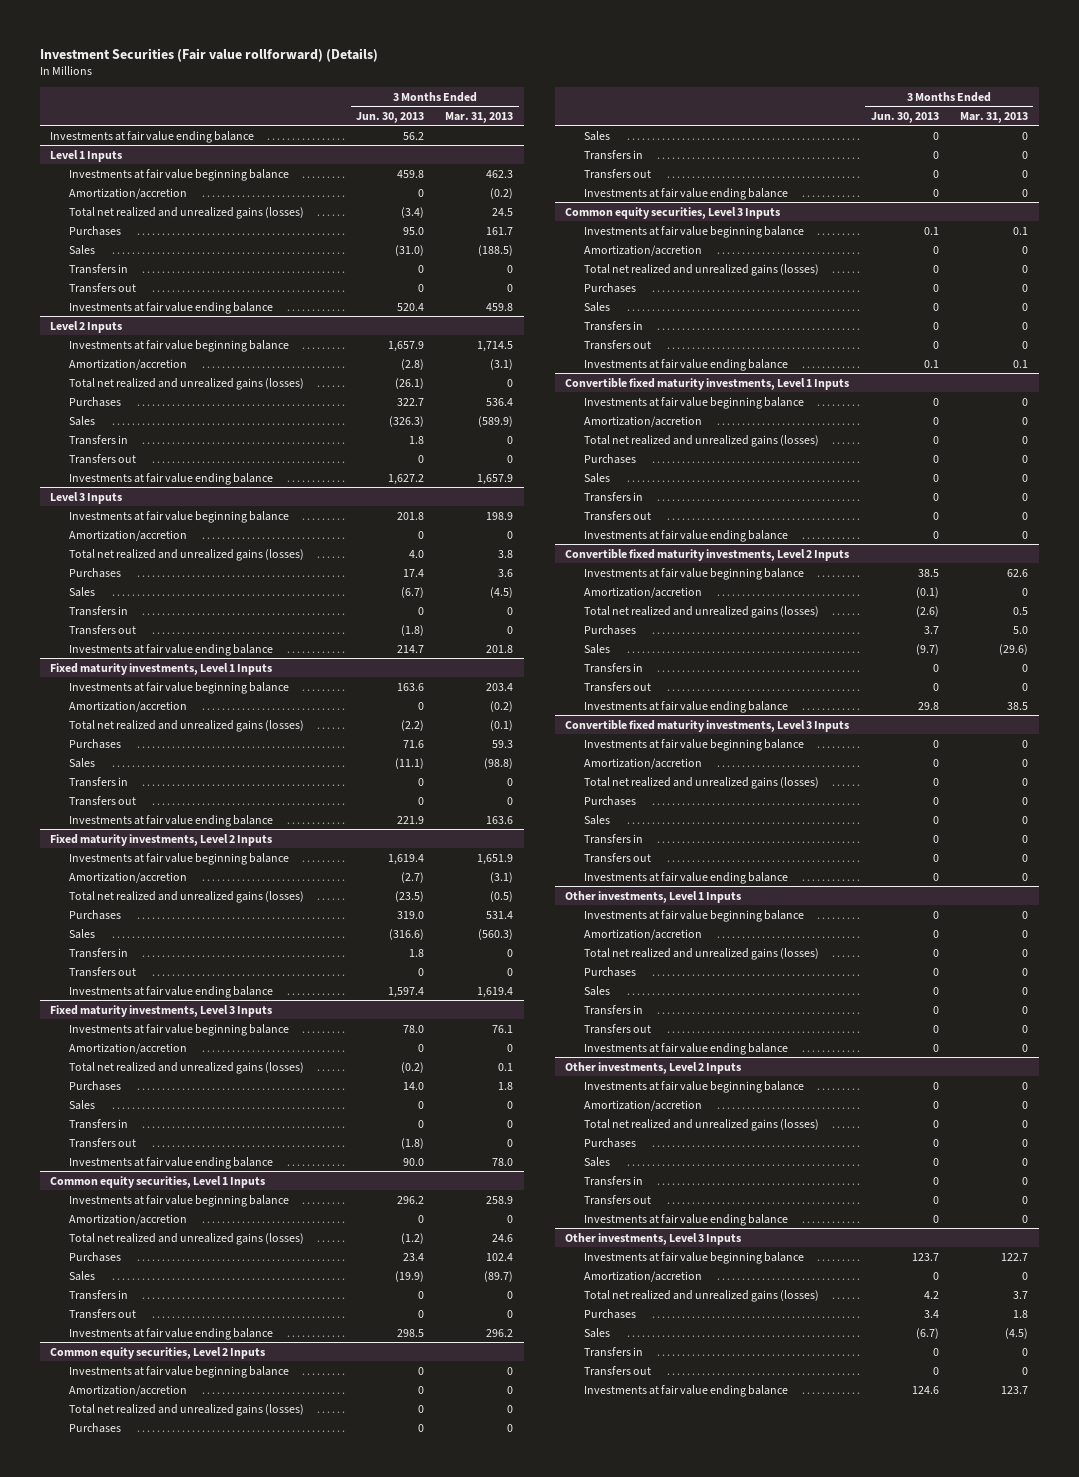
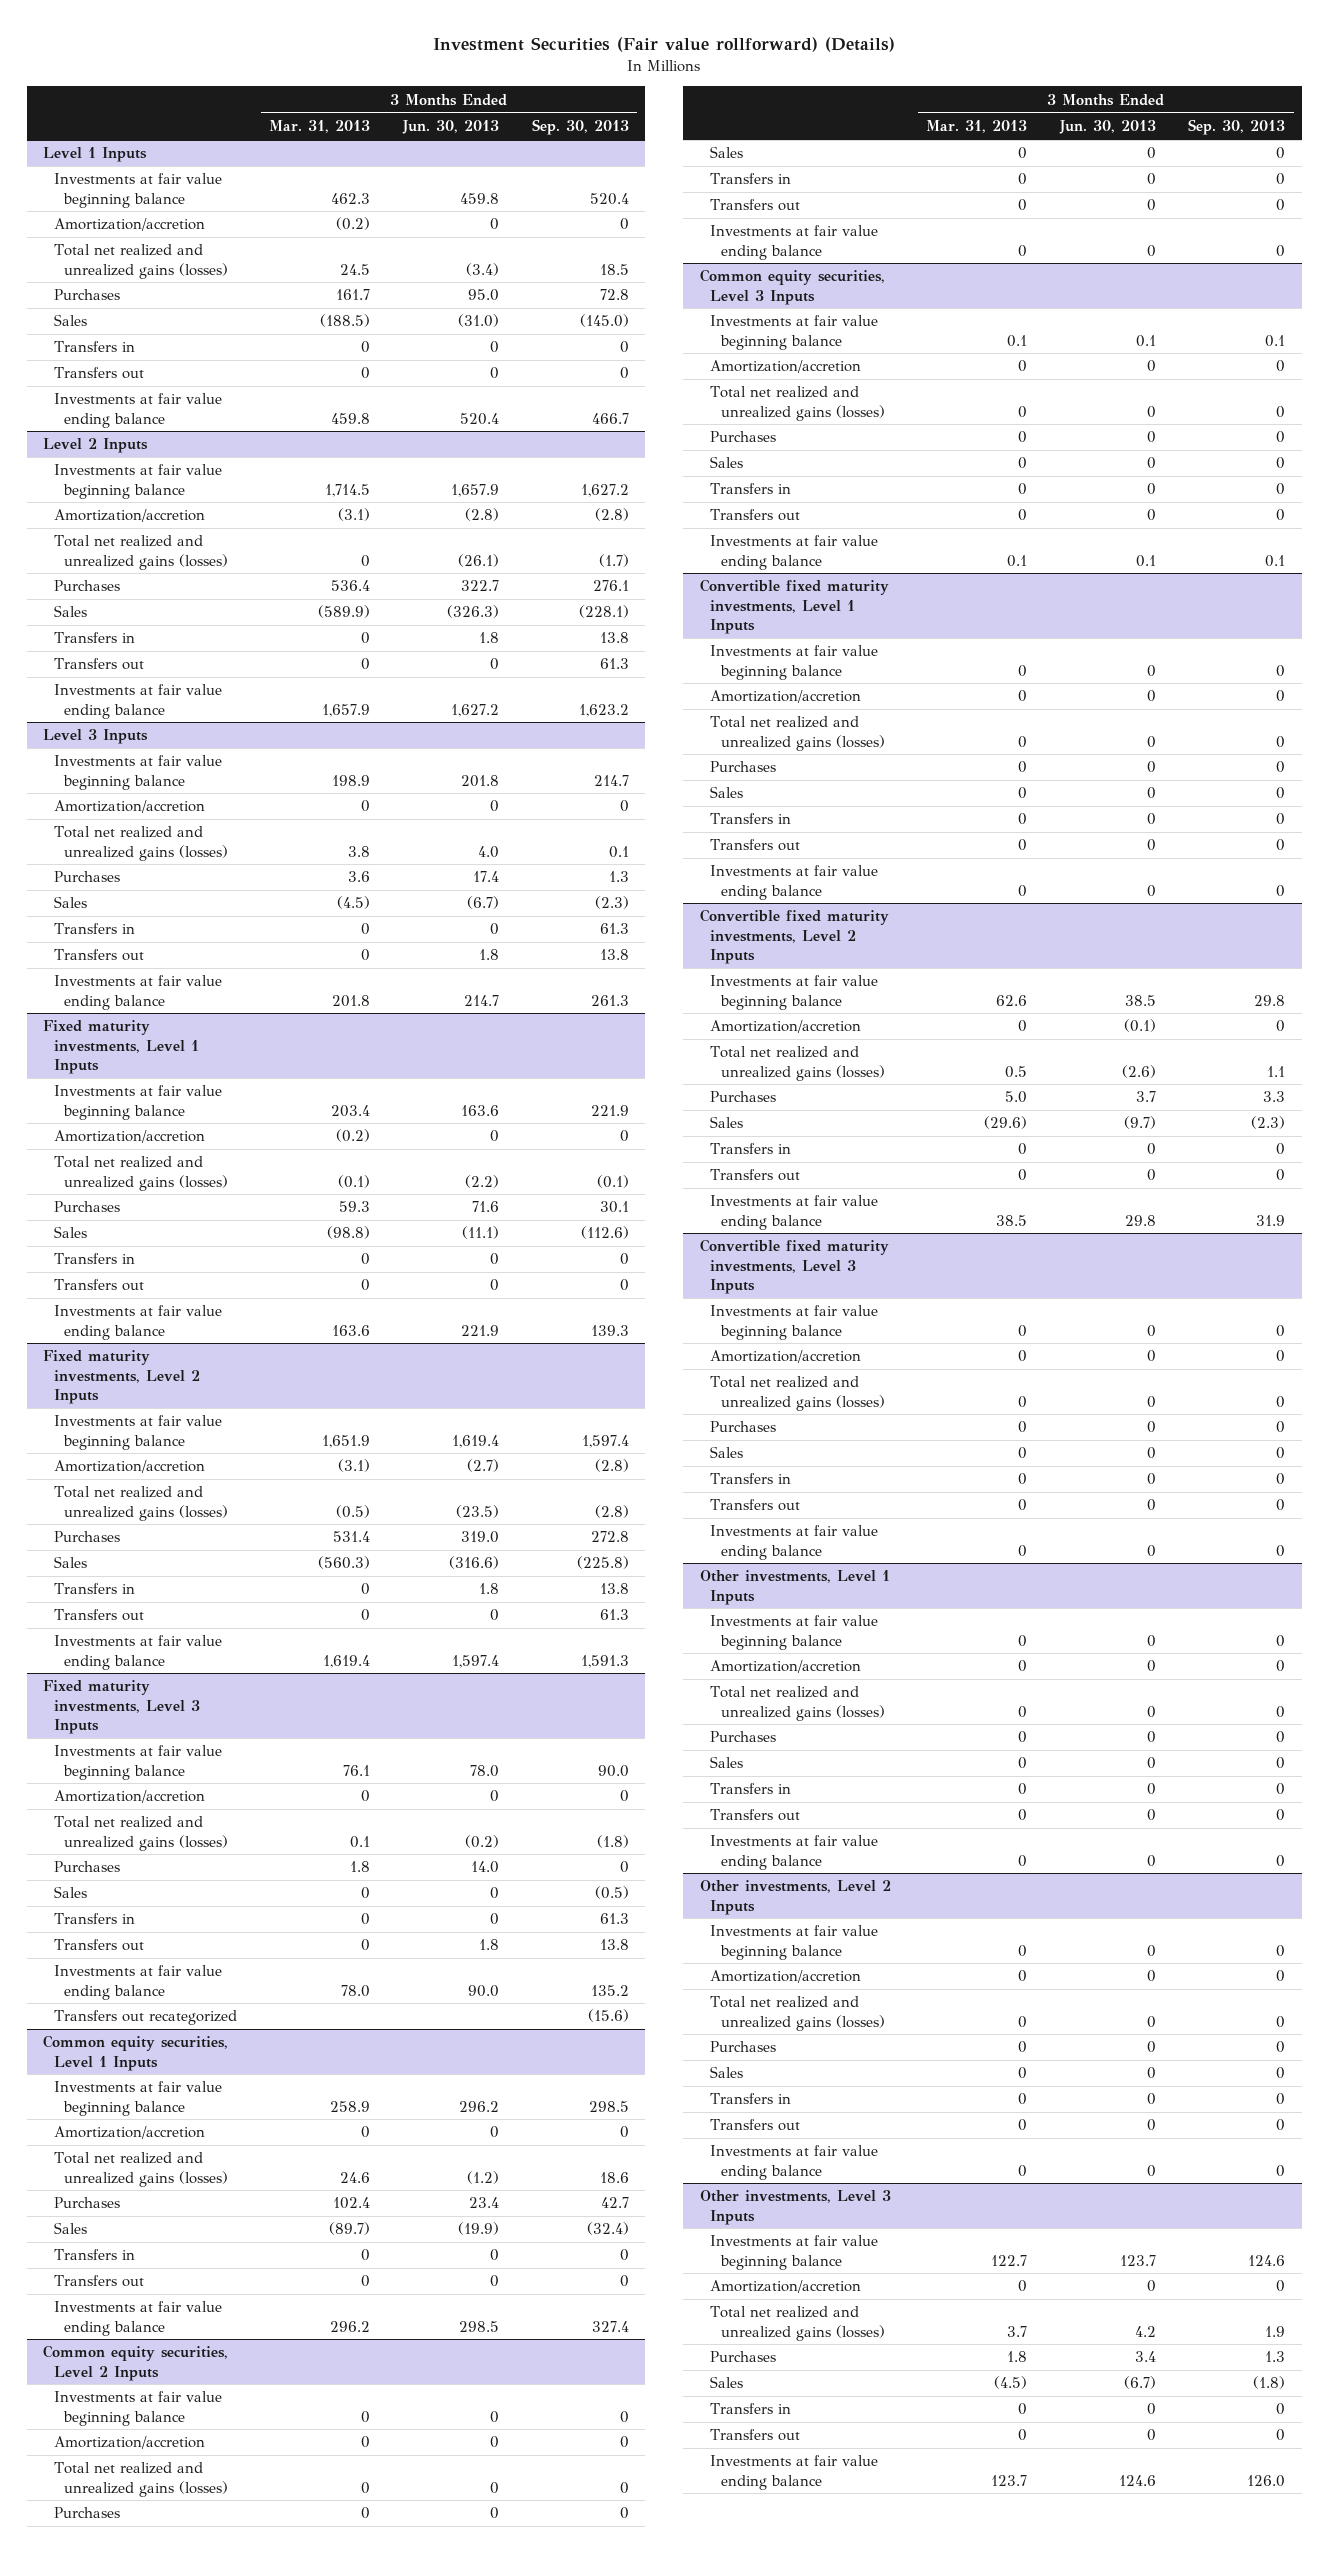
none -> [531,119,629,136] Sep. 30, 2013
[50,130,255,143] Investments at fair value ending balance -> none
[400,624,424,636] (1.8) -> [479,949,500,961] 1.8
[400,1137,424,1149] (1.8) -> [479,1939,500,1951] 1.8
none -> [53,2010,237,2026] Transfers out recategorized

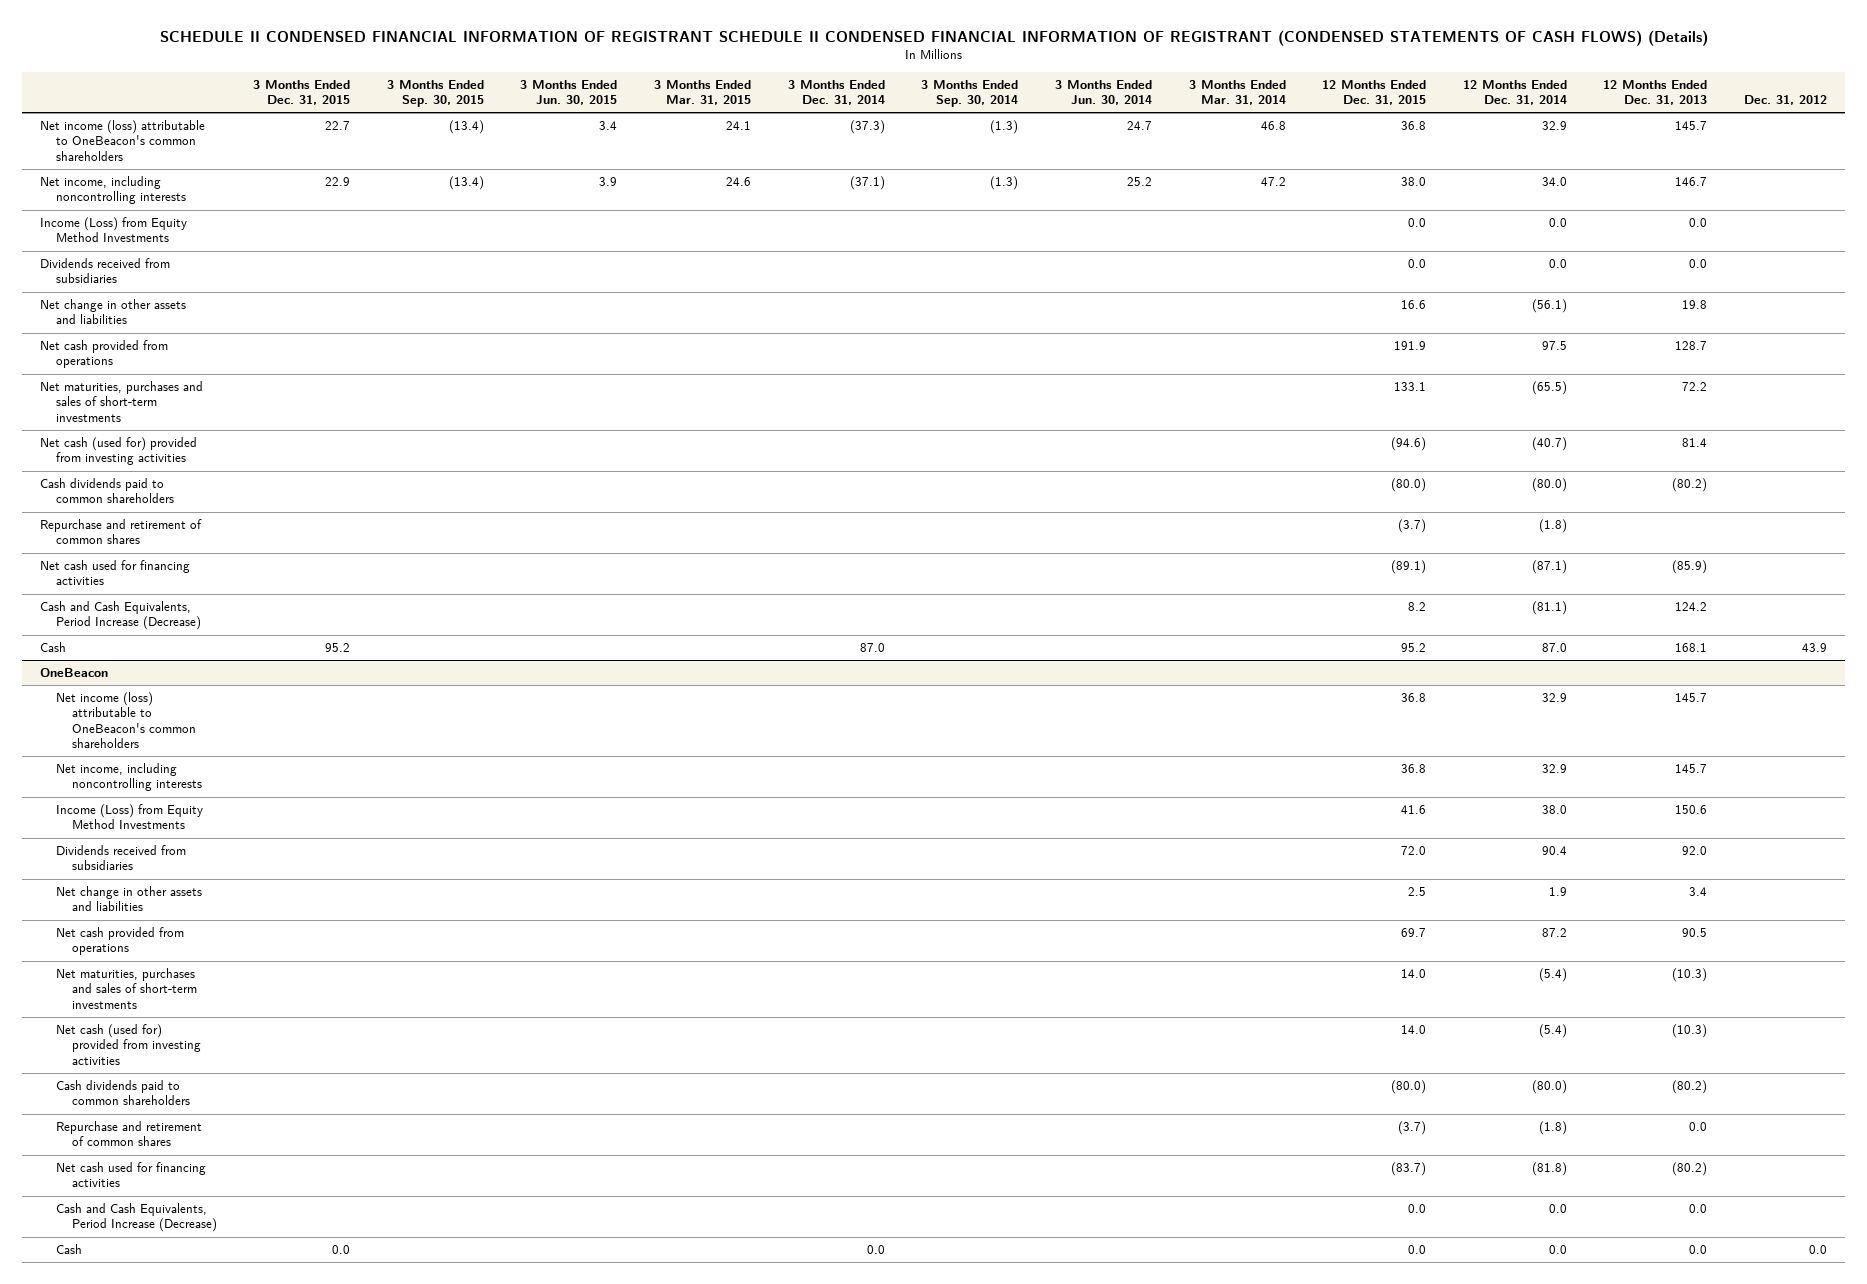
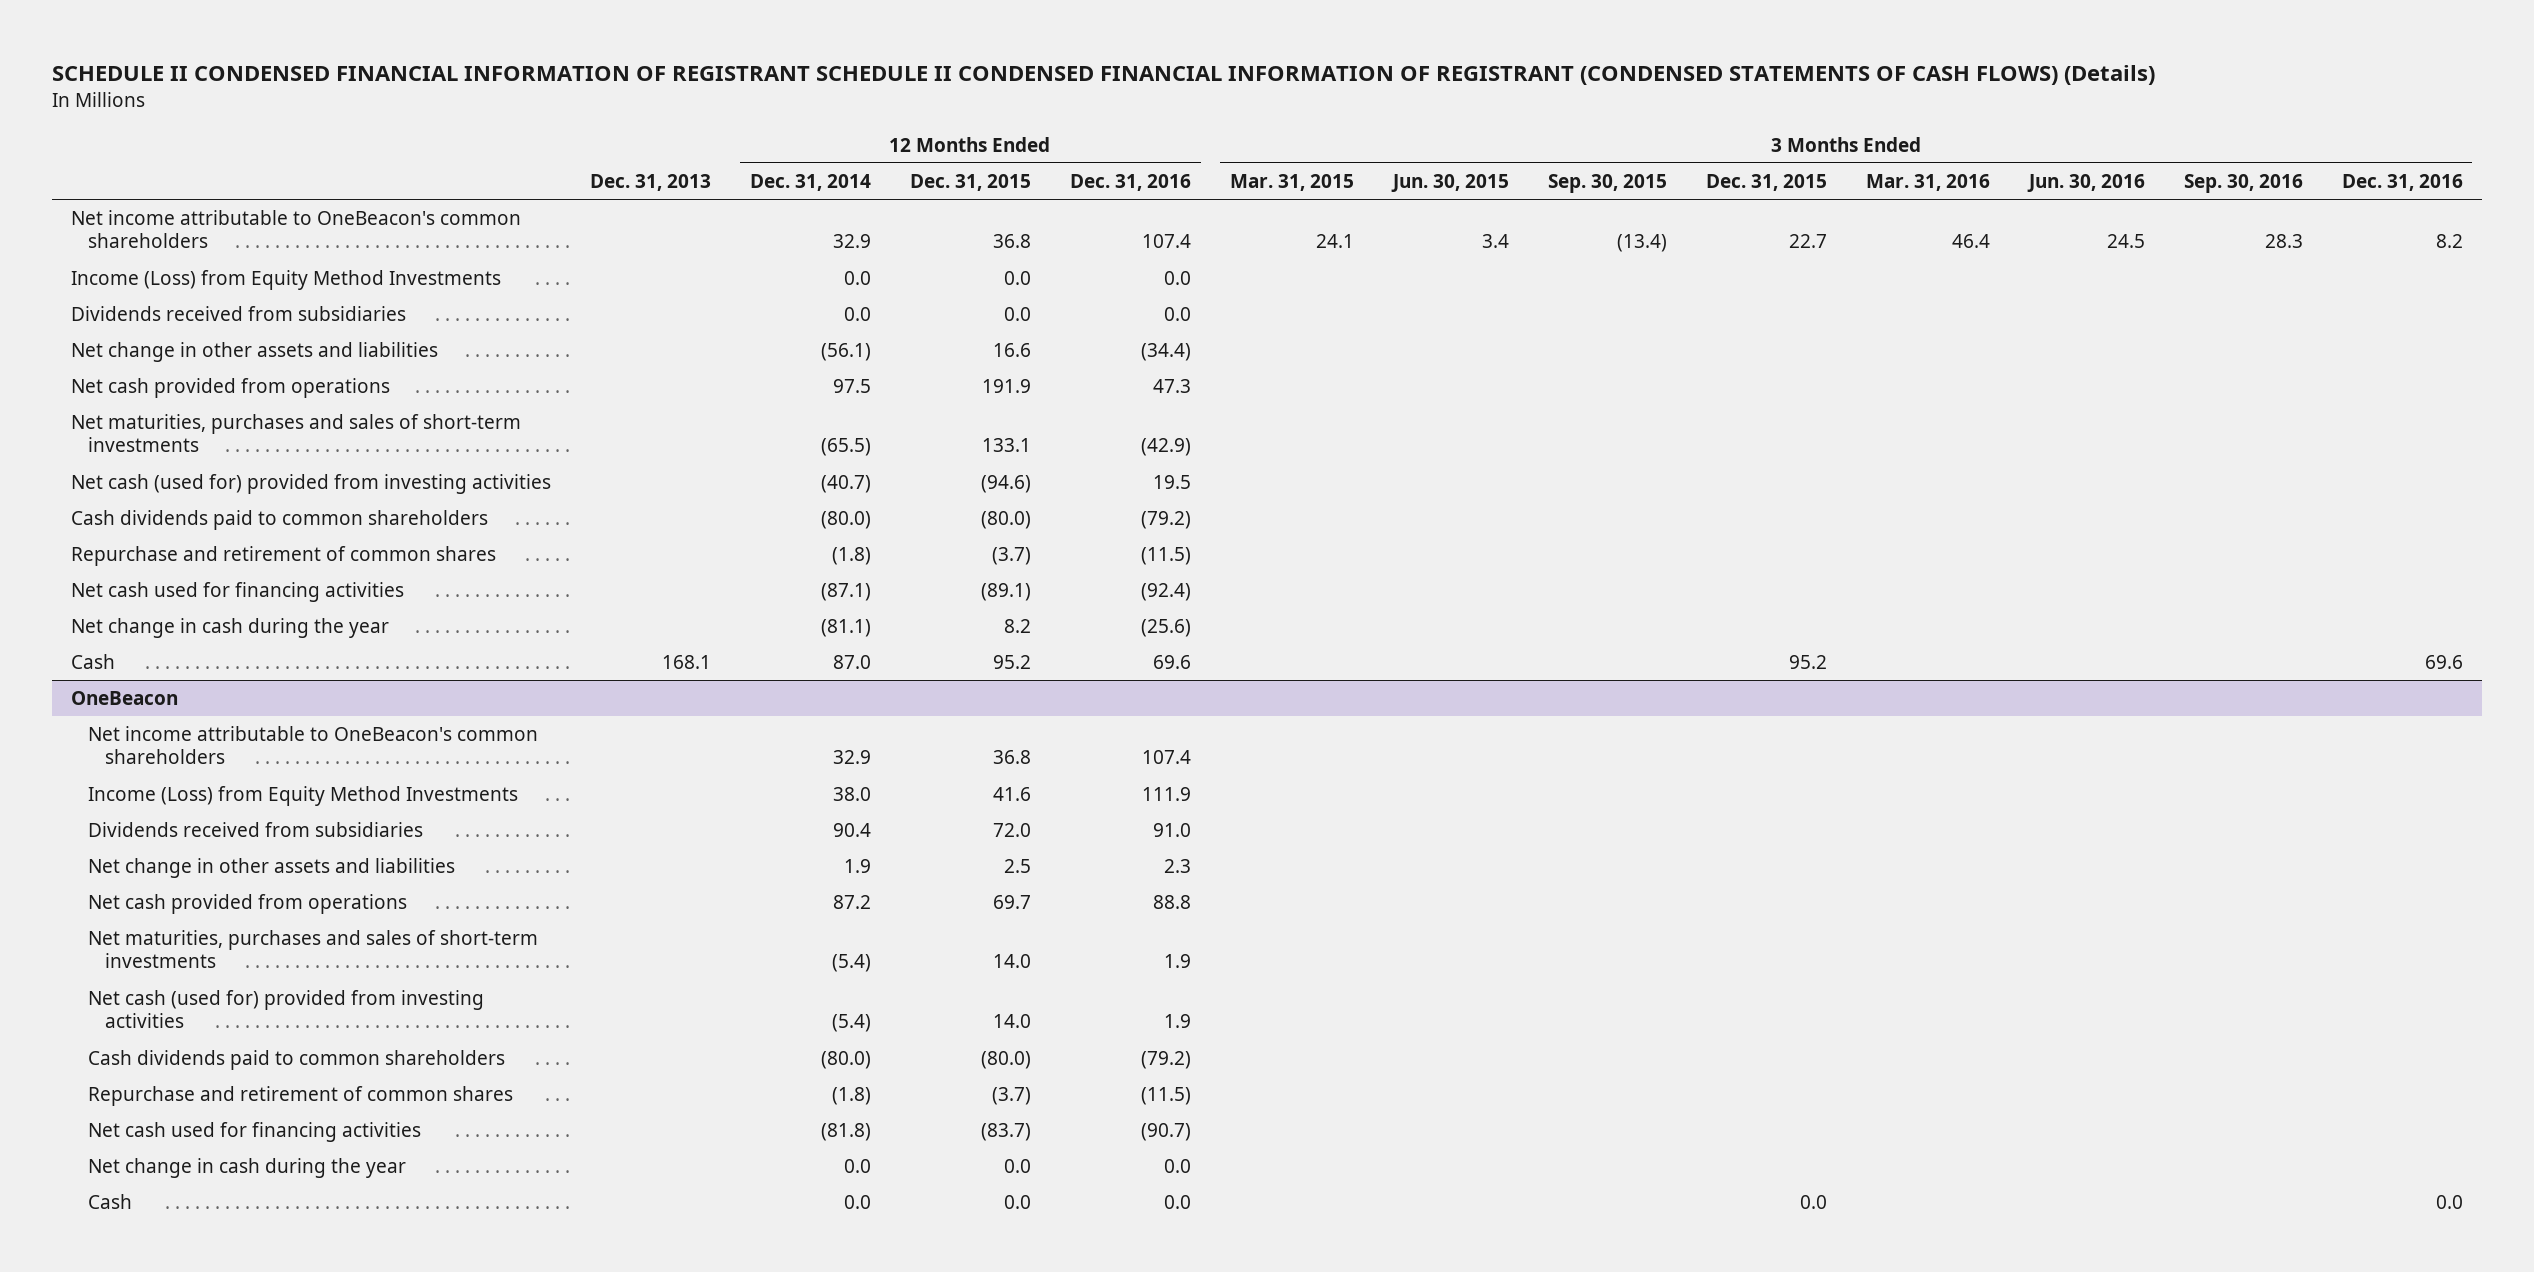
[787,79,885,106] 3 Months Ended Dec. 31, 2014 -> none
[921,79,1019,108] 3 Months Ended Sep. 30, 2014 -> none
[1054,79,1152,106] 3 Months Ended Jun. 30, 2014 -> none
[1188,79,1286,106] 3 Months Ended Mar. 31, 2014 -> none
[1603,79,1708,106] 12 Months Ended Dec. 31, 2013 -> none
[1744,95,1828,106] Dec. 31, 2012 -> none
none -> [589,173,711,191] Dec. 31, 2013
none -> [1069,173,1191,191] Dec. 31, 2016
none -> [1865,173,1990,191] Mar. 31, 2016
none -> [2026,173,2145,192] Jun. 30, 2016
none -> [2183,173,2303,193] Sep. 30, 2016
none -> [2341,173,2463,191] Dec. 31, 2016
[40,176,186,205] Net income, including noncontrolling interests -> none
[40,120,206,161] Net income (loss) attributable to OneBeacon's common shareholders -> [71,210,522,249] Net income attributable to OneBeacon's common shareholders
[40,601,201,631] Cash and Cash Equivalents, Period Increase (Decrease) -> [71,618,390,639] Net change in cash during the year
[55,763,202,792] Net income, including noncontrolling interests -> none
[55,692,196,749] Net income (loss) attributable to OneBeacon's common shareholders -> [88,726,539,765] Net income attributable to OneBeacon's common shareholders
[55,1203,217,1233] Cash and Cash Equivalents, Period Increase (Decrease) -> [88,1158,407,1179] Net change in cash during the year

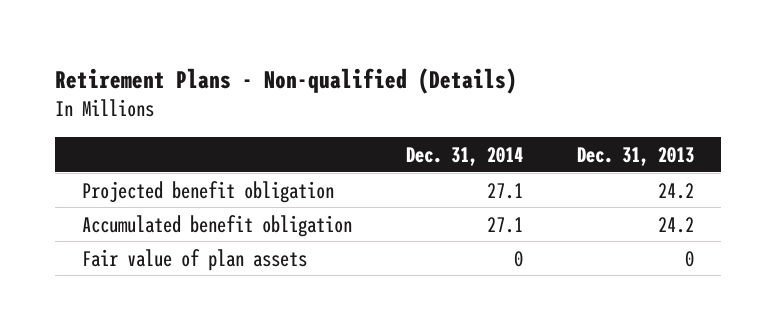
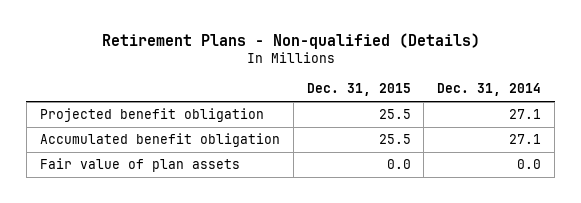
[577,146,695,166] Dec. 31, 2013 -> none
none -> [306,83,411,97] Dec. 31, 2015
[514,250,524,267] 0 -> [517,159,542,170] 0.0

